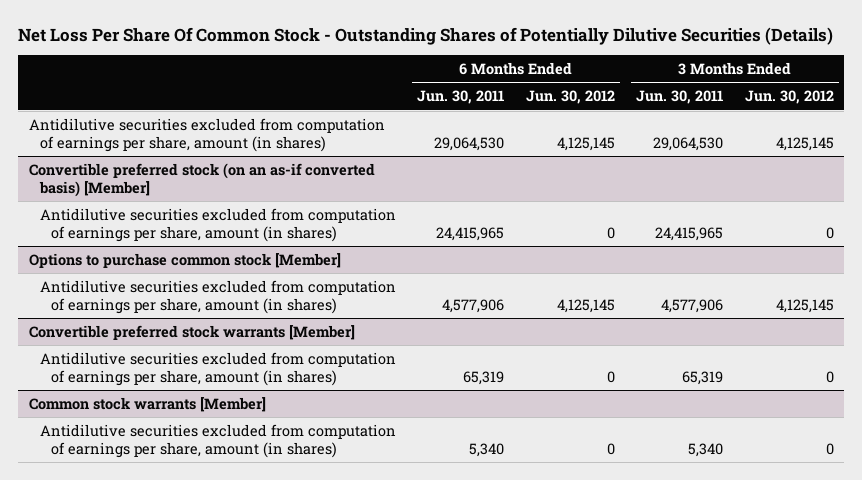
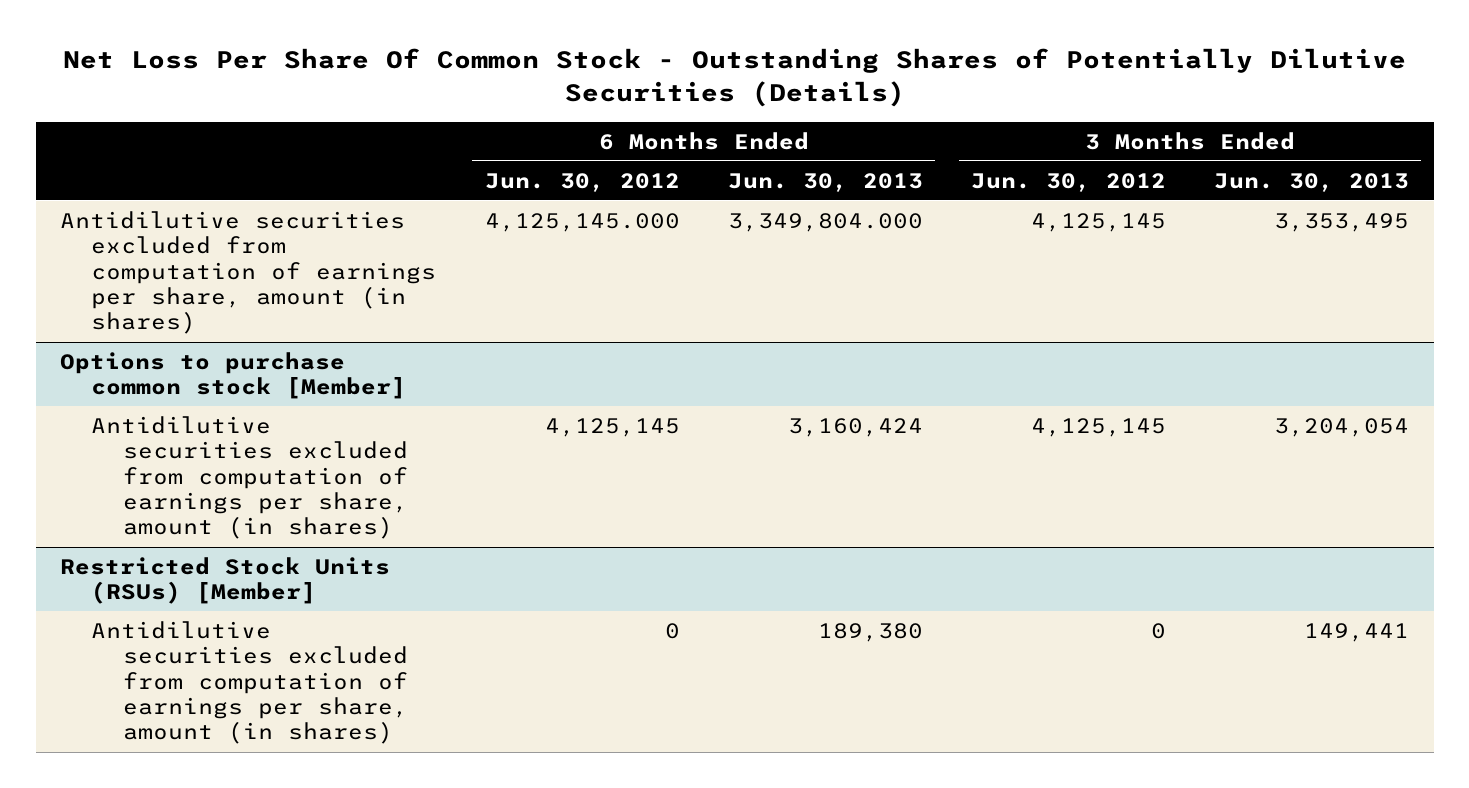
[417,90,505,105] Jun. 30, 2011 -> none
[636,90,724,105] Jun. 30, 2011 -> none
none -> [727,172,923,192] Jun. 30, 2013
none -> [1214,172,1410,192] Jun. 30, 2013
[28,162,375,197] Convertible preferred stock (on an as-if converted basis) [Member] -> none
[39,207,396,242] Antidilutive securities excluded from computation of earnings per share, amount (in shares) -> none
[556,136,615,151] 4,125,145 -> [484,212,680,232] 4,125,145.000
[28,324,355,340] Convertible preferred stock warrants [Member] -> none
[39,351,396,386] Antidilutive securities excluded from computation of earnings per share, amount (in shares) -> none
[28,396,266,412] Common stock warrants [Member] -> none
none -> [59,556,390,605] Restricted Stock Units (RSUs) [Member]

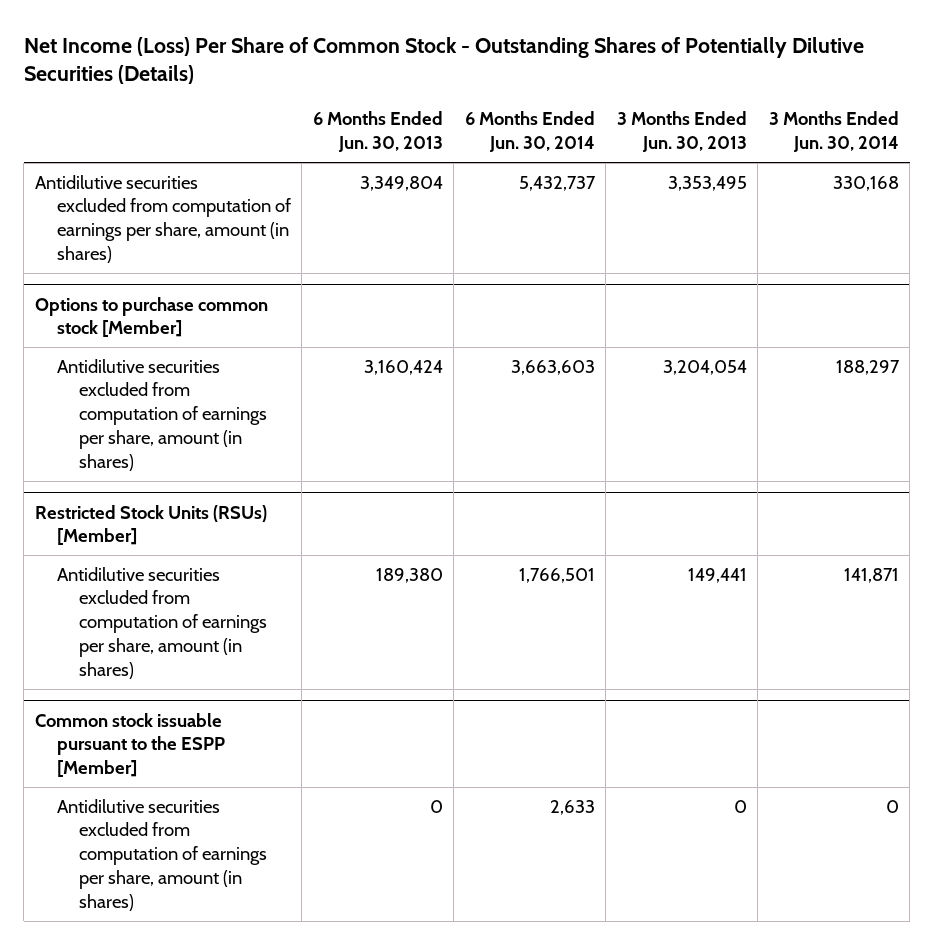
[62,48,1406,107] Net Loss Per Share Of Common Stock - Outstanding Shares of Potentially Dilutive Securities (Details) -> [23,36,864,85] Net Income (Loss) Per Share of Common Stock - Outstanding Shares of Potentially Dilutive Securities (Details)
[484,172,680,192] Jun. 30, 2012 -> none
[971,172,1167,192] Jun. 30, 2012 -> none
none -> [464,111,595,153] 6 Months Ended Jun. 30, 2014
none -> [768,111,899,153] 3 Months Ended Jun. 30, 2014
[727,212,923,232] 3,349,804.000 -> [359,175,443,191] 3,349,804
none -> [34,712,225,778] Common stock issuable pursuant to the ESPP [Member]
none -> [56,798,267,911] Antidilutive securities excluded from computation of earnings per share, amount (in shares)

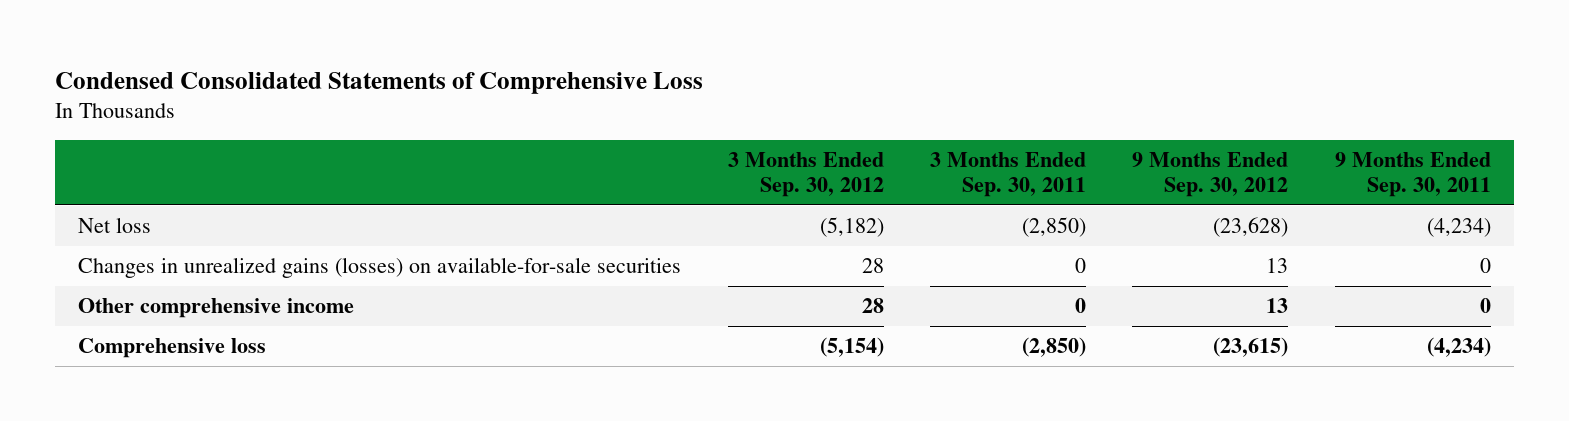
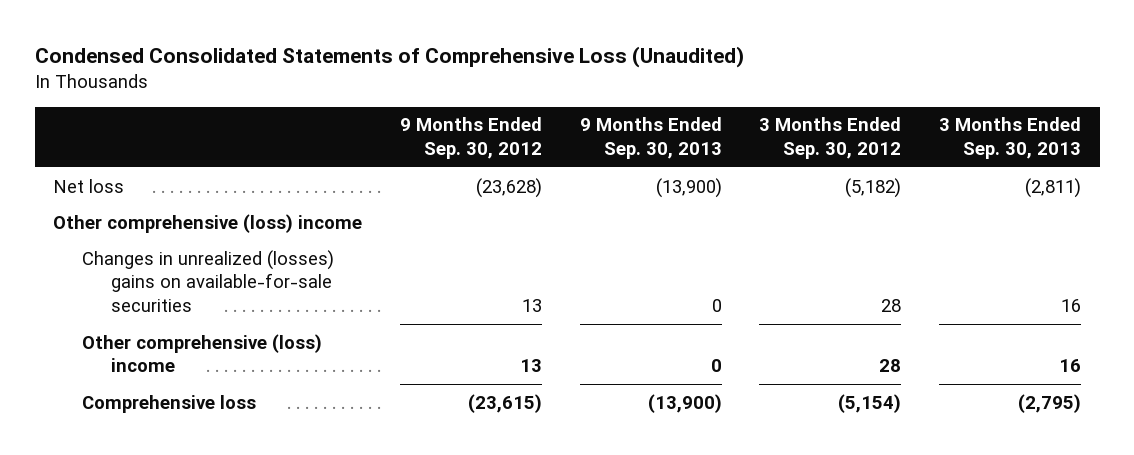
[54,71,703,94] Condensed Consolidated Statements of Comprehensive Loss -> [34,46,744,69] Condensed Consolidated Statements of Comprehensive Loss (Unaudited)
[929,152,1086,198] 3 Months Ended Sep. 30, 2011 -> none
[1334,152,1491,198] 9 Months Ended Sep. 30, 2011 -> none
none -> [579,117,722,159] 9 Months Ended Sep. 30, 2013
none -> [938,117,1081,159] 3 Months Ended Sep. 30, 2013
none -> [53,213,363,233] Other comprehensive (loss) income
[78,257,682,279] Changes in unrealized gains (losses) on available-for-sale securities -> [82,249,335,312] Changes in unrealized (losses) gains on available-for-sale securities
[78,298,355,319] Other comprehensive income -> [82,333,323,373] Other comprehensive (loss) income

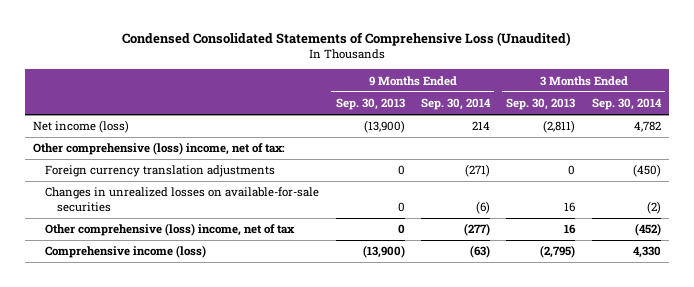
[400,117,543,159] 9 Months Ended Sep. 30, 2012 -> none
[759,117,902,159] 3 Months Ended Sep. 30, 2012 -> none
none -> [421,97,492,110] Sep. 30, 2014
none -> [591,97,662,110] Sep. 30, 2014
[53,178,125,193] Net loss -> [33,120,130,134] Net income (loss)
[53,213,363,233] Other comprehensive (loss) income -> [33,142,286,156] Other comprehensive (loss) income, net of tax:
none -> [45,165,276,178] Foreign currency translation adjustments
[82,249,335,312] Changes in unrealized (losses) gains on available-for-sale securities -> [45,187,320,212] Changes in unrealized losses on available-for-sale securities
[82,333,323,373] Other comprehensive (loss) income -> [45,223,296,237] Other comprehensive (loss) income, net of tax
[82,394,257,413] Comprehensive loss -> [45,245,207,259] Comprehensive income (loss)

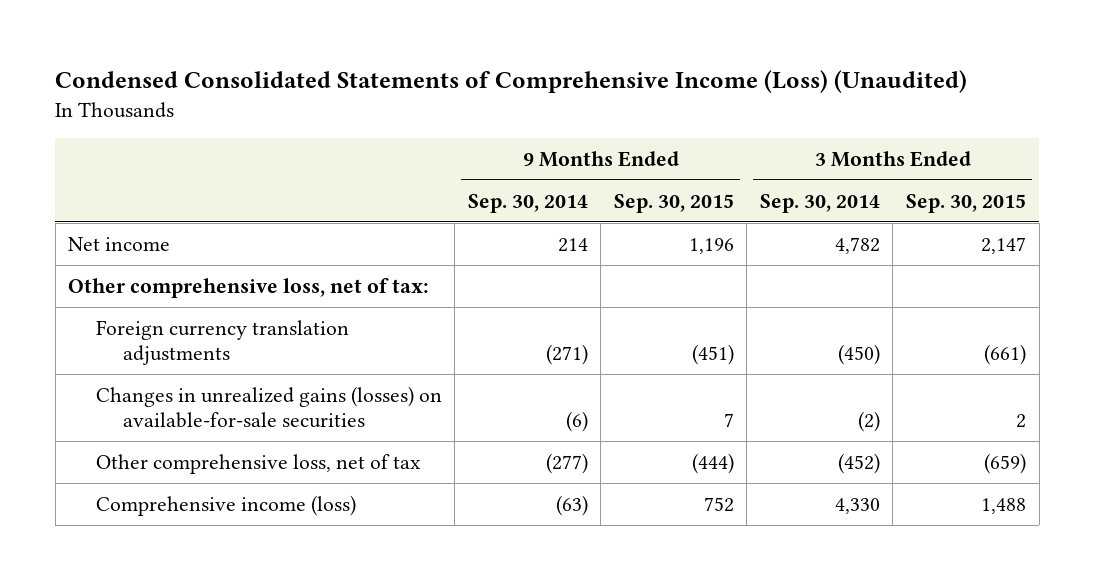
[122,31,572,46] Condensed Consolidated Statements of Comprehensive Loss (Unaudited) -> [55,70,968,94] Condensed Consolidated Statements of Comprehensive Income (Loss) (Unaudited)
[335,97,405,110] Sep. 30, 2013 -> none
[506,97,576,110] Sep. 30, 2013 -> none
none -> [613,193,734,213] Sep. 30, 2015
none -> [905,193,1026,213] Sep. 30, 2015
[33,120,130,134] Net income (loss) -> [68,236,171,251] Net income
[33,142,286,156] Other comprehensive (loss) income, net of tax: -> [68,277,430,298] Other comprehensive loss, net of tax:
[45,187,320,212] Changes in unrealized losses on available-for-sale securities -> [95,385,442,428] Changes in unrealized gains (losses) on available-for-sale securities
[45,223,296,237] Other comprehensive (loss) income, net of tax -> [95,453,421,474] Other comprehensive loss, net of tax

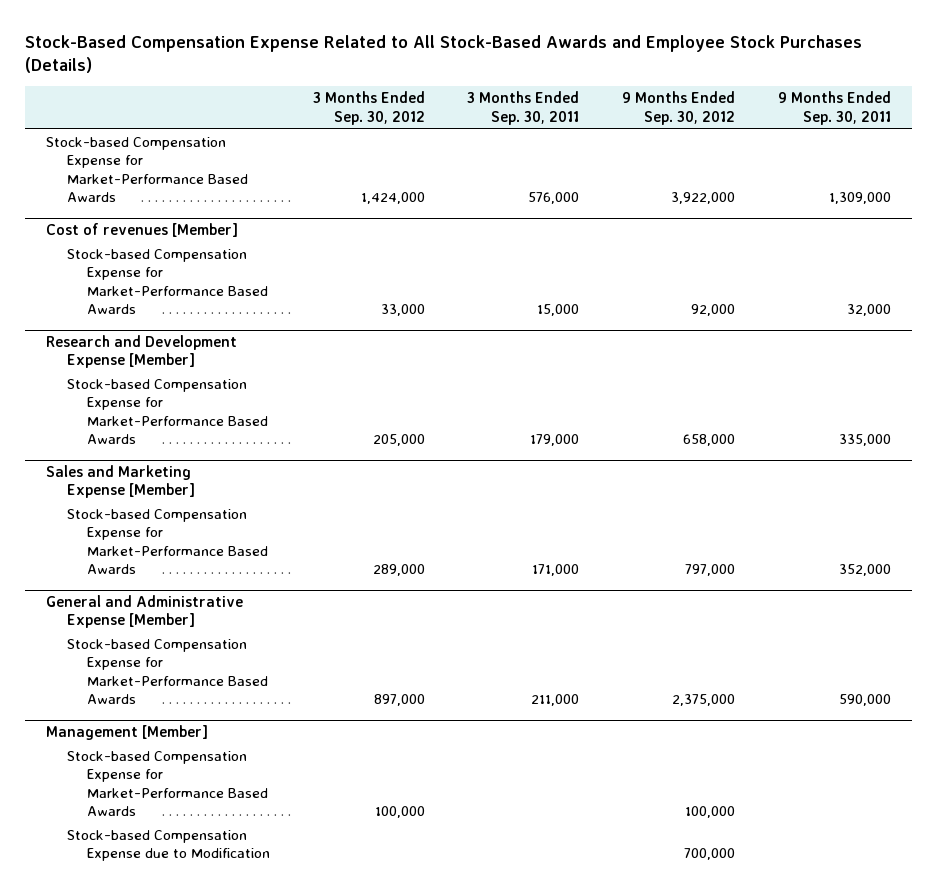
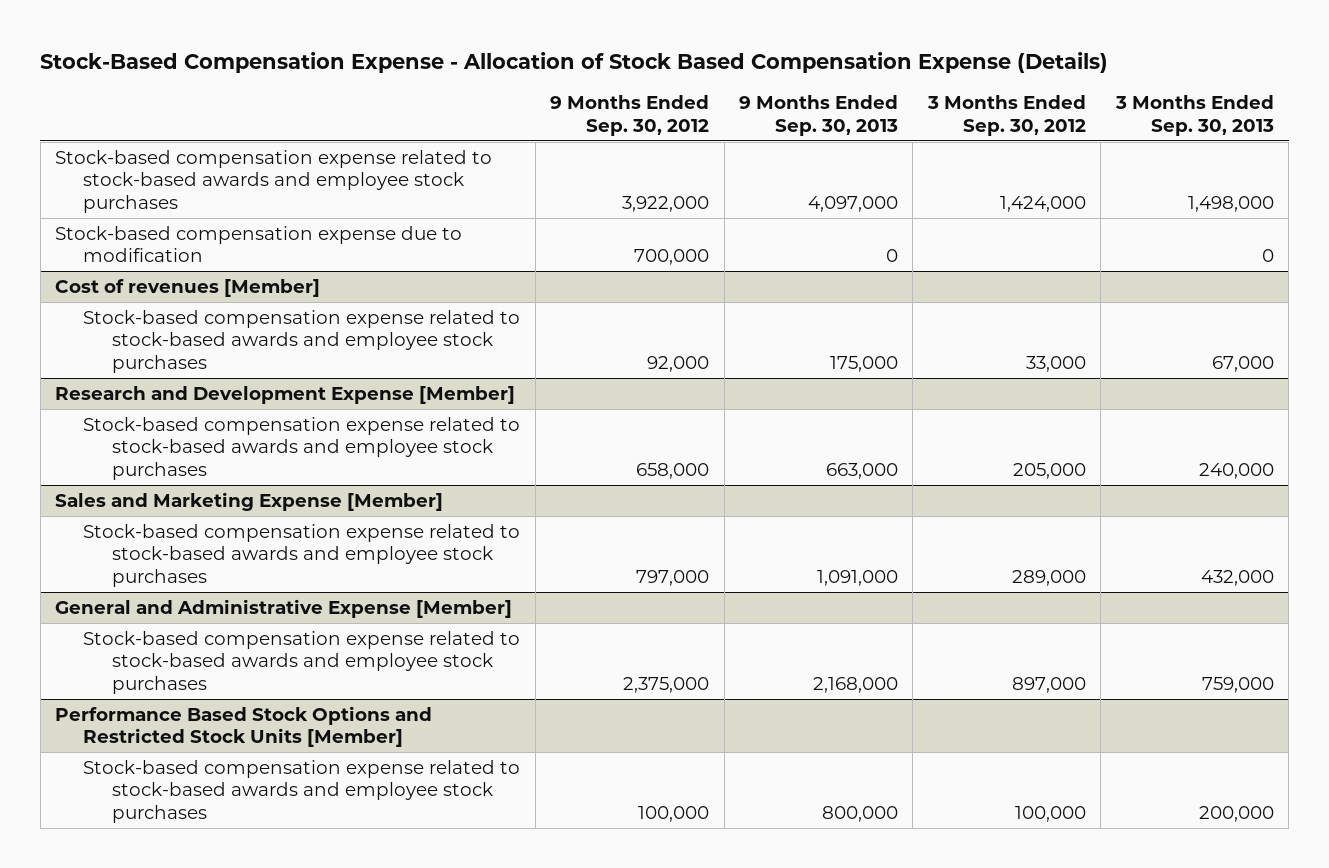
[24,34,862,74] Stock-Based Compensation Expense Related to All Stock-Based Awards and Employee Stock Purchases (Details) -> [40,52,1109,74] Stock-Based Compensation Expense - Allocation of Stock Based Compensation Expense (Details)
[467,91,580,125] 3 Months Ended Sep. 30, 2011 -> none
[777,91,891,125] 9 Months Ended Sep. 30, 2011 -> none
none -> [739,95,899,136] 9 Months Ended Sep. 30, 2013
none -> [1114,95,1274,136] 3 Months Ended Sep. 30, 2013
[45,137,248,202] Stock-based Compensation Expense for Market-Performance Based Awards -> [55,149,493,213] Stock-based compensation expense related to stock-based awards and employee stock purchases
none -> [55,225,463,263] Stock-based compensation expense due to modification
[66,249,269,314] Stock-based Compensation Expense for Market-Performance Based Awards -> [83,309,521,373] Stock-based compensation expense related to stock-based awards and employee stock purchases
[66,379,269,444] Stock-based Compensation Expense for Market-Performance Based Awards -> [83,416,521,480] Stock-based compensation expense related to stock-based awards and employee stock purchases
[66,509,269,574] Stock-based Compensation Expense for Market-Performance Based Awards -> [83,523,521,587] Stock-based compensation expense related to stock-based awards and employee stock purchases
[45,725,208,741] Management [Member] -> none
[66,830,271,862] Stock-based Compensation Expense due to Modification -> none
[66,639,269,704] Stock-based Compensation Expense for Market-Performance Based Awards -> [83,630,521,694] Stock-based compensation expense related to stock-based awards and employee stock purchases
none -> [55,705,433,748] Performance Based Stock Options and Restricted Stock Units [Member]
[66,751,269,816] Stock-based Compensation Expense for Market-Performance Based Awards -> [83,759,521,823] Stock-based compensation expense related to stock-based awards and employee stock purchases

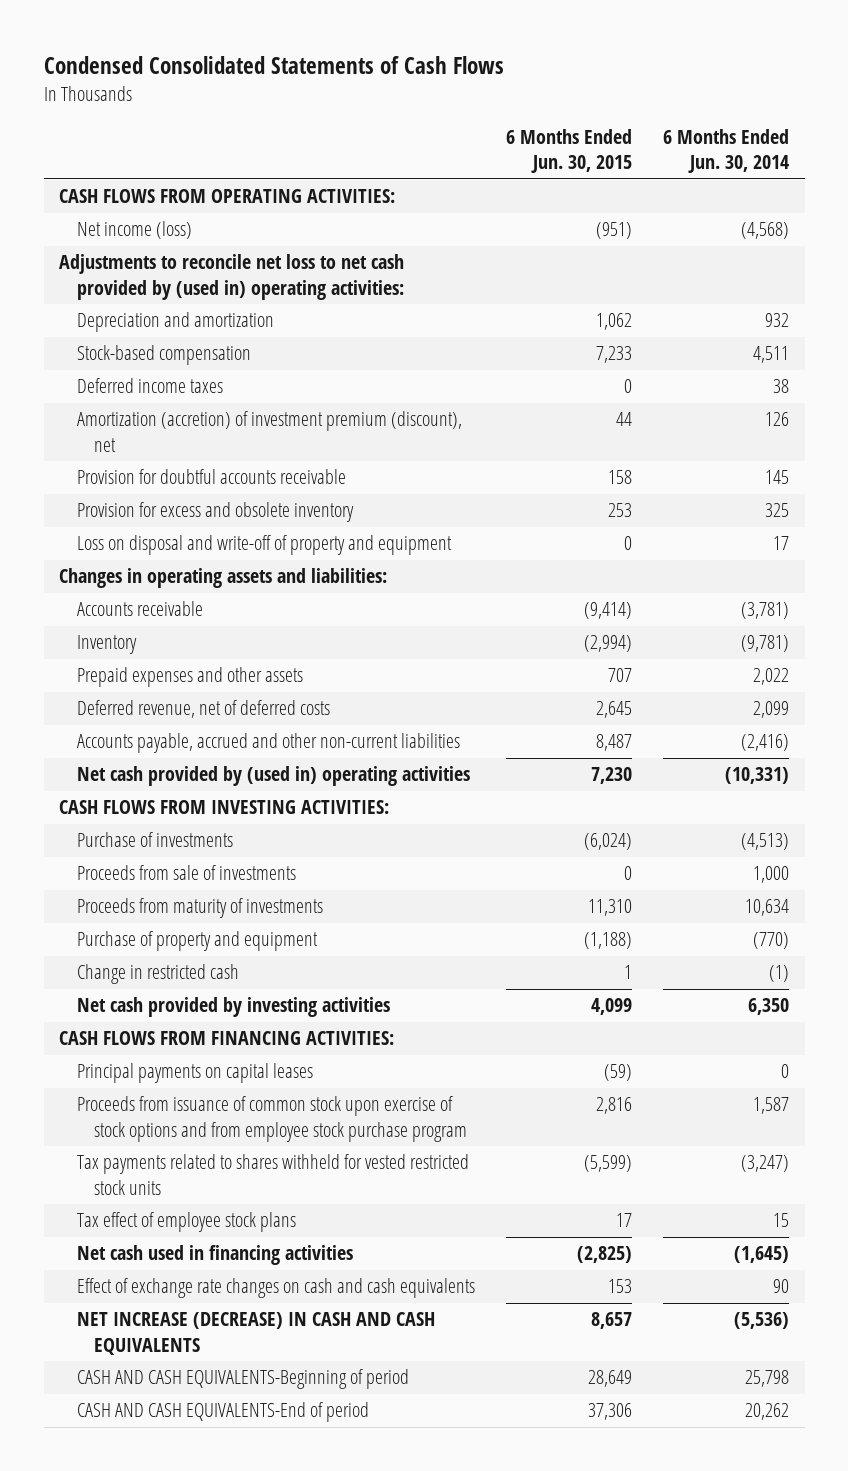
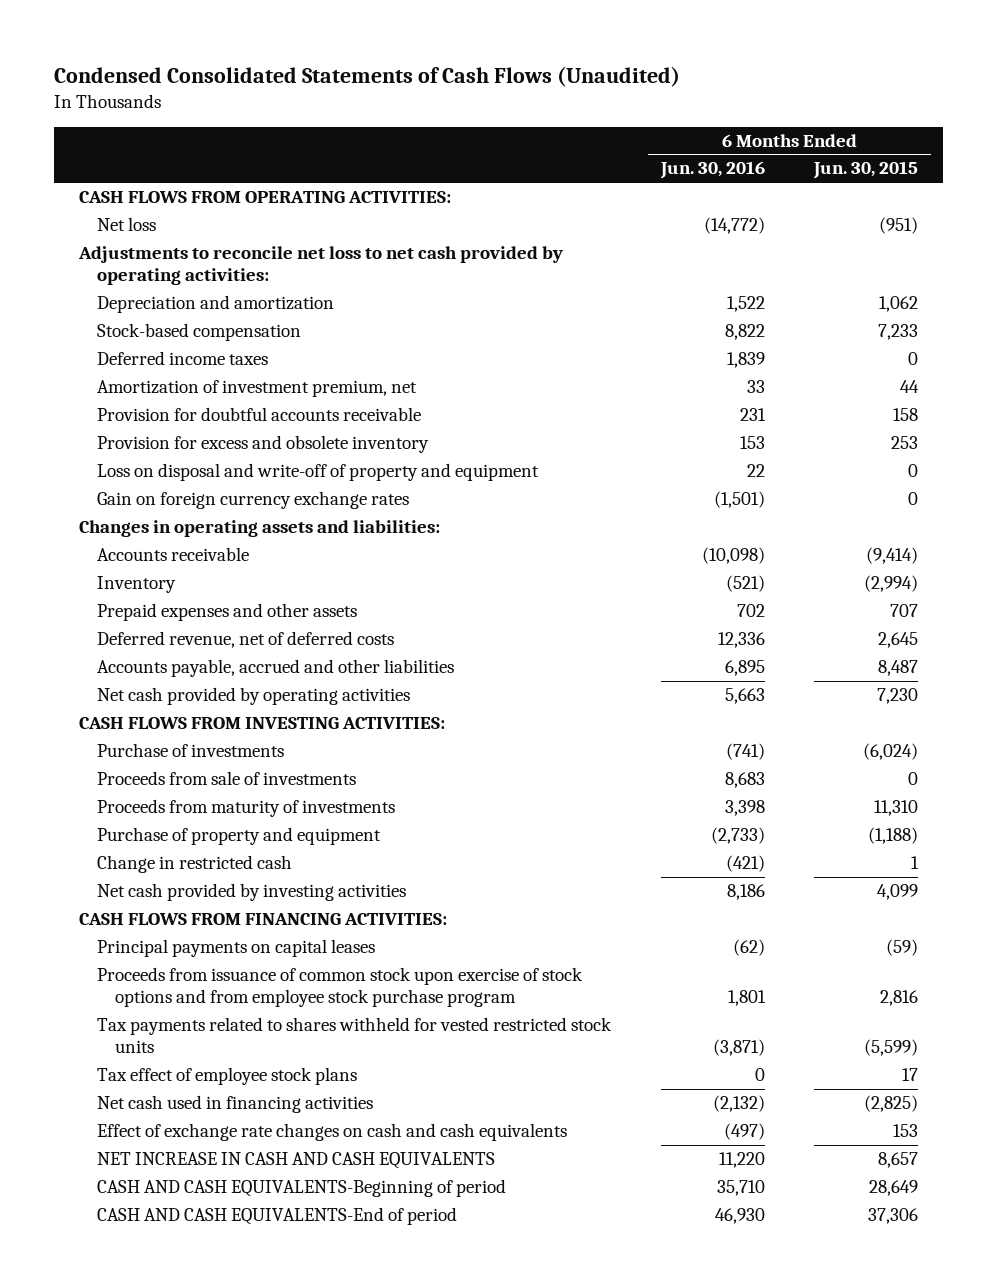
[43,56,504,75] Condensed Consolidated Statements of Cash Flows -> [53,65,680,87] Condensed Consolidated Statements of Cash Flows (Unaudited)
[663,128,790,174] 6 Months Ended Jun. 30, 2014 -> none
none -> [659,161,765,180] Jun. 30, 2016
[76,221,192,240] Net income (loss) -> [97,217,157,232] Net loss
[59,254,405,300] Adjustments to reconcile net loss to net cash provided by (used in) operating activities: -> [77,246,563,286] Adjustments to reconcile net loss to net cash provided by operating activities:
[76,411,462,452] Amortization (accretion) of investment premium (discount), net -> [97,380,418,398] Amortization of investment premium, net
none -> [97,491,410,510] Gain on foreign currency exchange rates
[76,733,460,754] Accounts payable, accrued and other non-current liabilities -> [97,659,455,678] Accounts payable, accrued and other liabilities
[76,766,470,787] Net cash provided by (used in) operating activities -> [97,687,411,706] Net cash provided by operating activities
[76,1312,435,1355] NET INCREASE (DECREASE) IN CASH AND CASH EQUIVALENTS -> [97,1152,496,1170] NET INCREASE IN CASH AND CASH EQUIVALENTS

